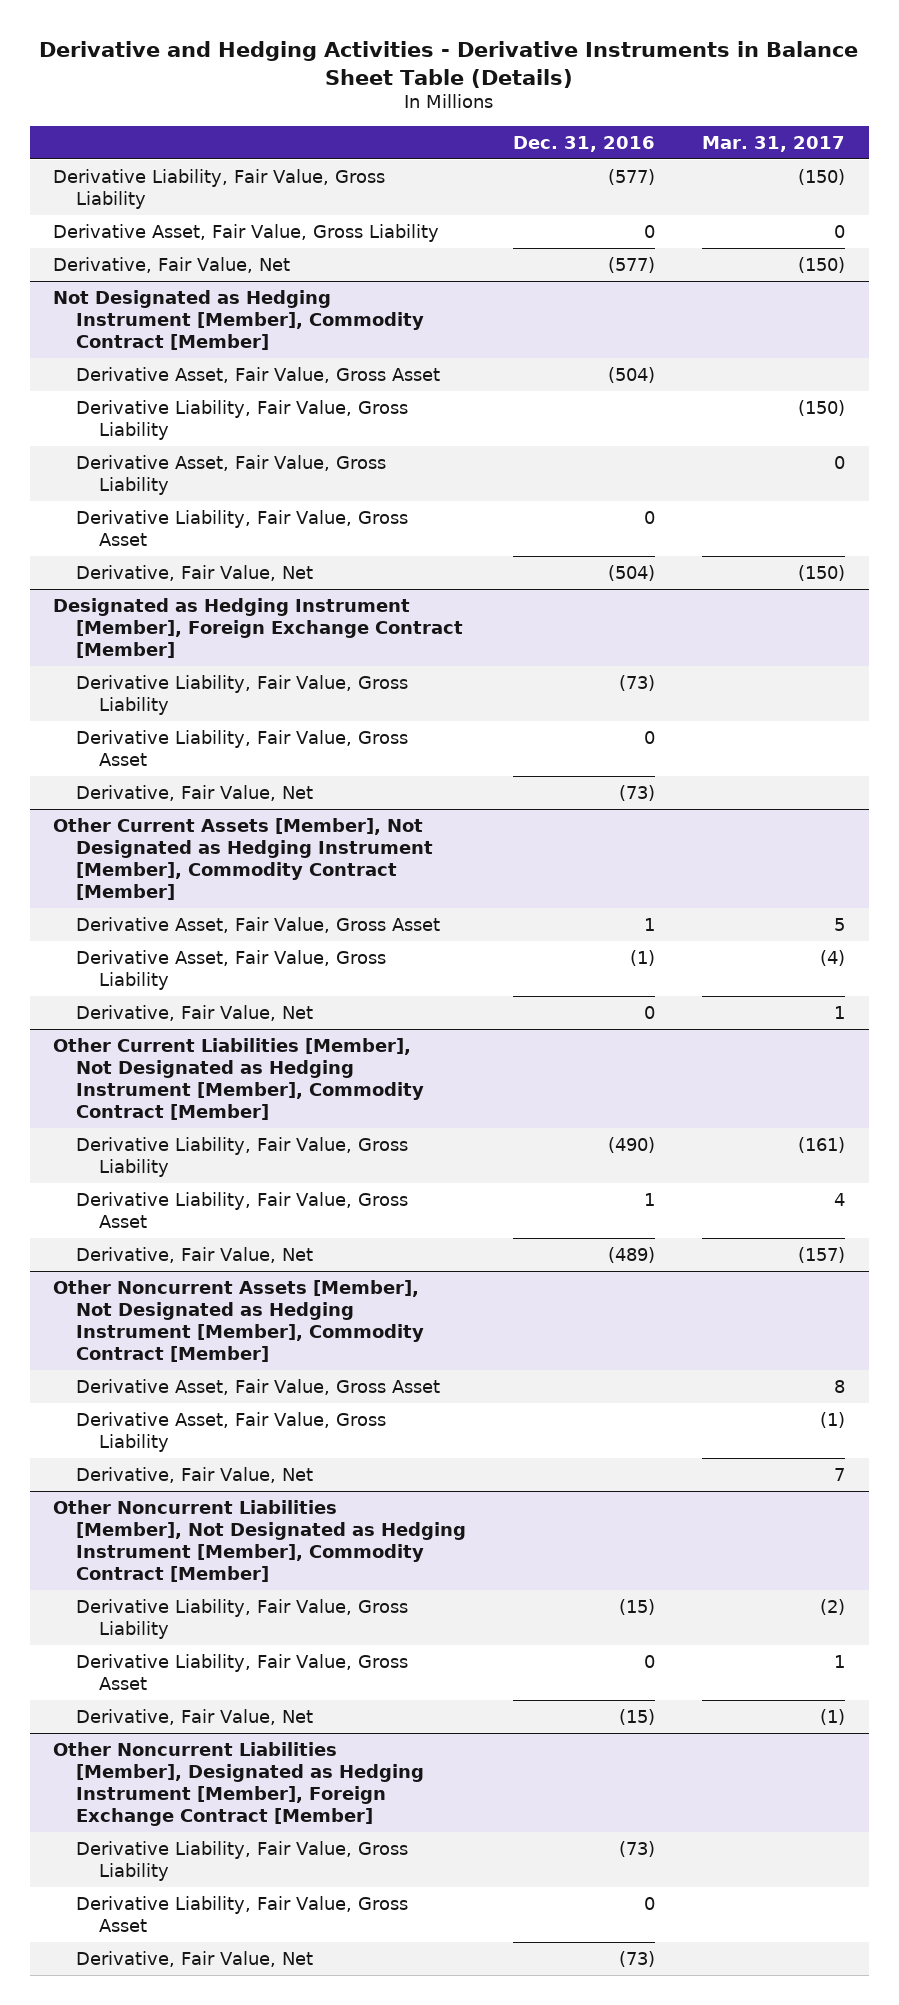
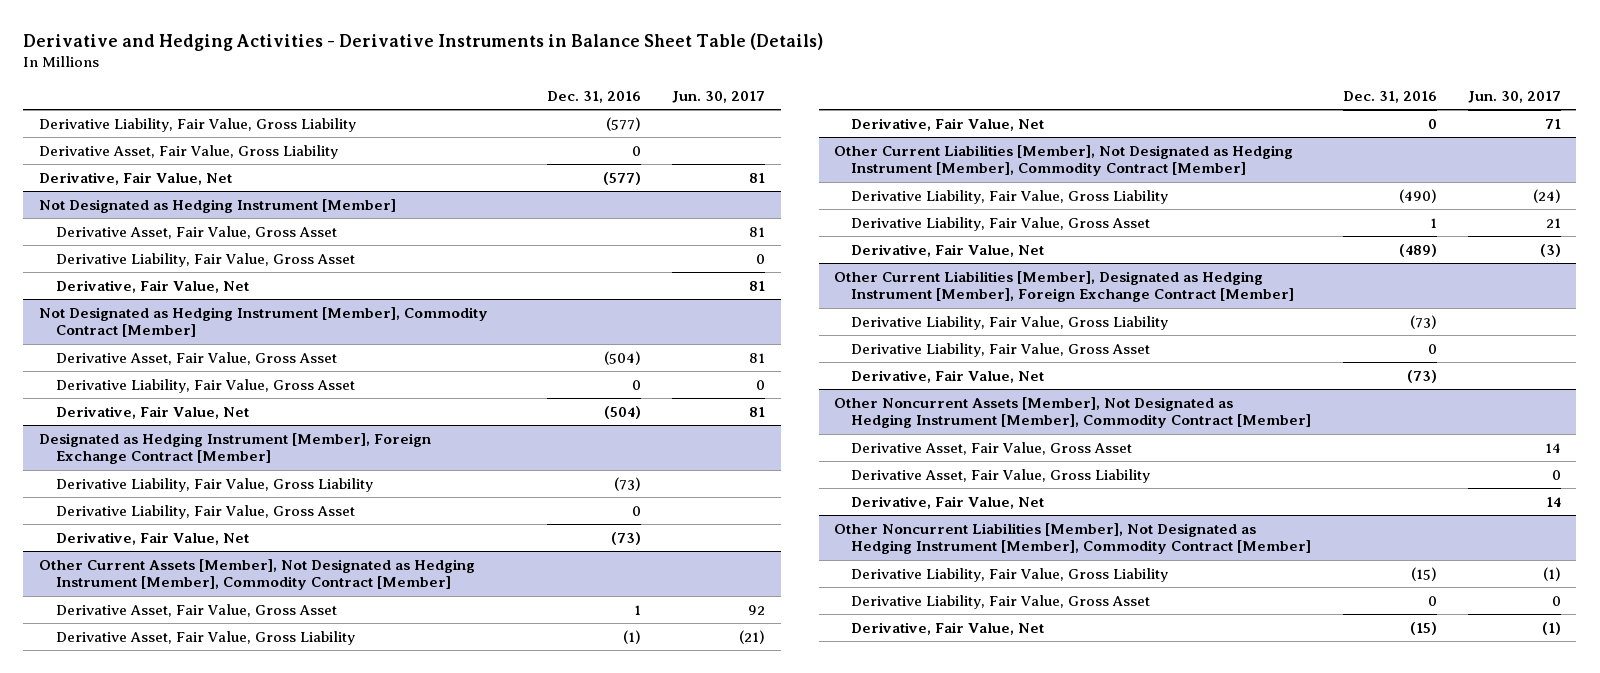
[702,135,846,152] Mar. 31, 2017 -> none
none -> [672,91,766,104] Jun. 30, 2017
none -> [38,198,396,213] Not Designated as Hedging Instrument [Member]
none -> [55,225,337,239] Derivative Asset, Fair Value, Gross Asset
none -> [55,252,355,267] Derivative Liability, Fair Value, Gross Asset
none -> [55,279,249,293] Derivative, Fair Value, Net
[75,399,408,440] Derivative Liability, Fair Value, Gross Liability -> none
[75,454,386,495] Derivative Asset, Fair Value, Gross Liability -> none
none -> [834,270,1295,303] Other Current Liabilities [Member], Designated as Hedging Instrument [Member], Foreign Exchange Contract [Member]
none -> [851,315,1169,330] Derivative Liability, Fair Value, Gross Liability
none -> [851,342,1151,357] Derivative Liability, Fair Value, Gross Asset
none -> [851,369,1045,383] Derivative, Fair Value, Net
[53,1741,424,1827] Other Noncurrent Liabilities [Member], Designated as Hedging Instrument [Member], Foreign Exchange Contract [Member] -> none
[75,1840,408,1881] Derivative Liability, Fair Value, Gross Liability -> none
[75,1895,408,1932] Derivative Liability, Fair Value, Gross Asset -> none
[75,1950,313,1967] Derivative, Fair Value, Net -> none

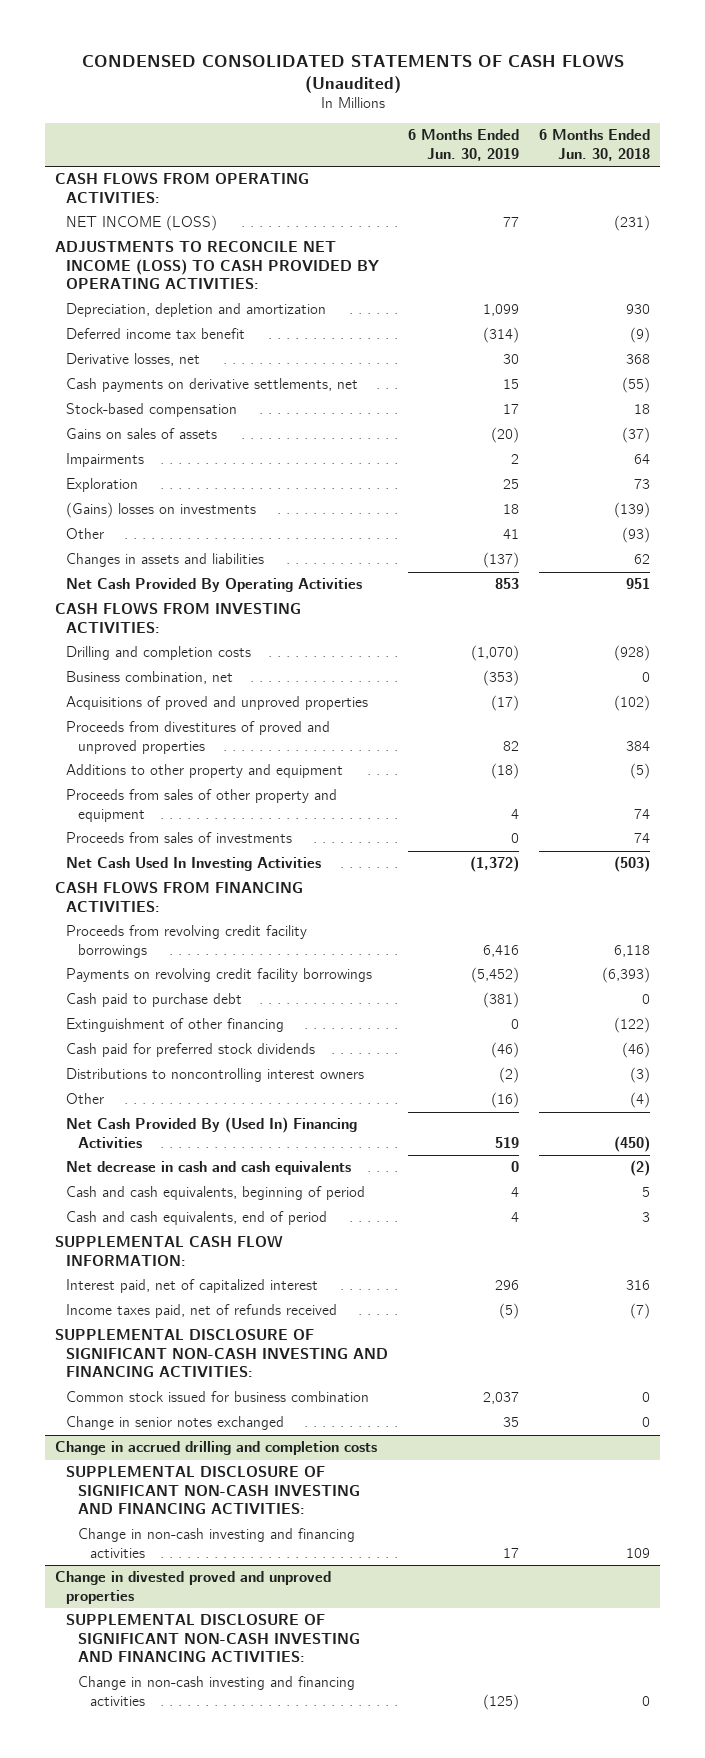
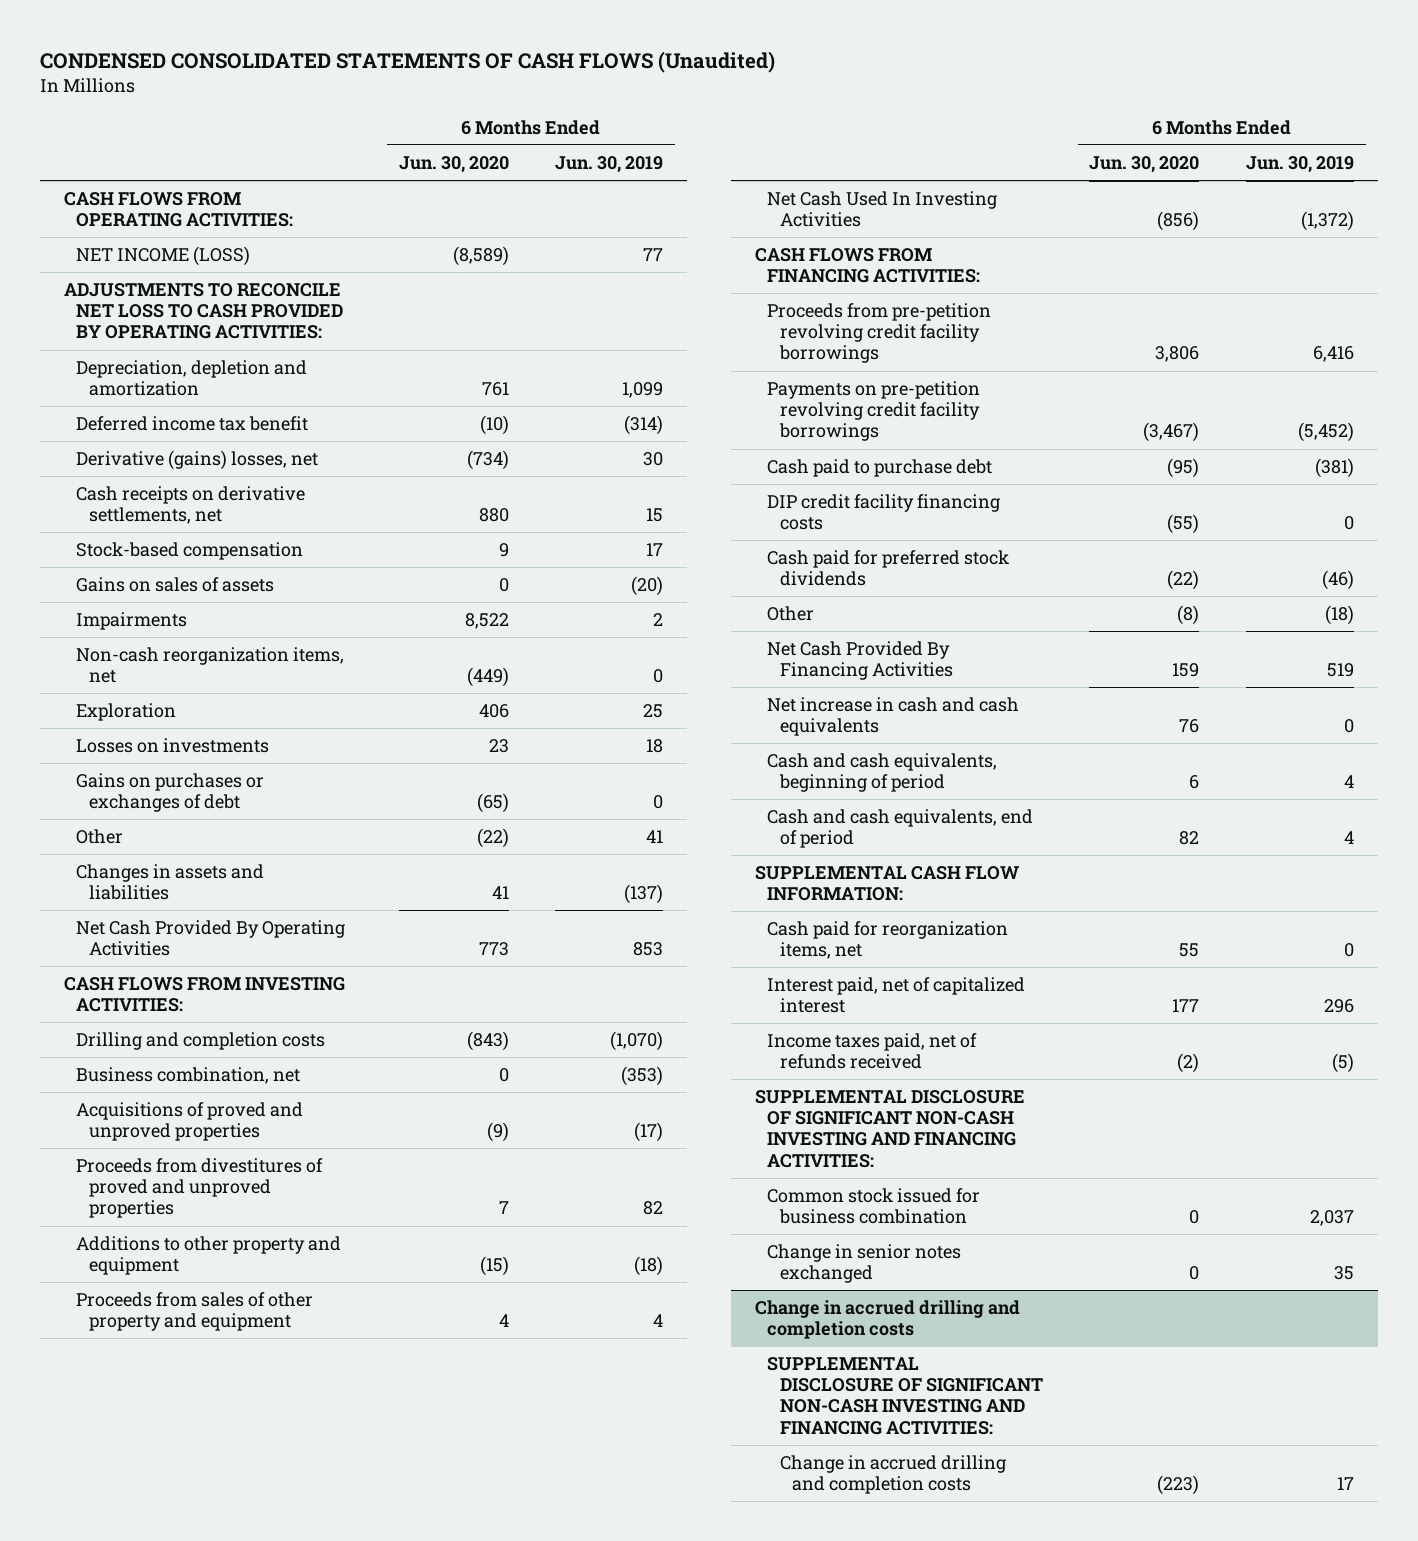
[539,129,651,161] 6 Months Ended Jun. 30, 2018 -> none
none -> [398,155,509,173] Jun. 30, 2020
[54,241,380,290] ADJUSTMENTS TO RECONCILE NET INCOME (LOSS) TO CASH PROVIDED BY OPERATING ACTIVITIES: -> [63,283,344,340] ADJUSTMENTS TO RECONCILE NET LOSS TO CASH PROVIDED BY OPERATING ACTIVITIES:
[66,353,201,367] Derivative losses, net -> [76,450,319,471] Derivative (gains) losses, net
[66,378,359,393] Cash payments on derivative settlements, net -> [76,486,306,525] Cash receipts on derivative settlements, net
none -> [76,647,345,684] Non-cash reorganization items, net
[66,502,257,519] (Gains) losses on investments -> [76,738,270,754] Losses on investments
none -> [76,773,265,813] Gains on purchases or exchanges of debt
[66,832,293,844] Proceeds from sales of investments -> none
[66,925,308,958] Proceeds from revolving credit facility borrowings -> [767,303,992,364] Proceeds from pre-petition revolving credit facility borrowings
[66,968,373,983] Payments on revolving credit facility borrowings -> [767,381,981,442] Payments on pre-petition revolving credit facility borrowings
[66,1018,285,1033] Extinguishment of other financing -> none
none -> [767,494,1001,531] DIP credit facility financing costs
[66,1068,365,1083] Distributions to noncontrolling interest owners -> none
[491,1092,520,1109] (16) -> [1325,605,1355,626] (18)
[66,1117,358,1148] Net Cash Provided By (Used In) Financing Activities -> [767,641,953,681] Net Cash Provided By Financing Activities
[66,1161,352,1176] Net decrease in cash and cash equivalents -> [767,697,1020,737] Net increase in cash and cash equivalents
none -> [767,921,1009,960] Cash paid for reorganization items, net
[54,1571,331,1604] Change in divested proved and unproved properties -> none
[66,1614,361,1663] SUPPLEMENTAL DISCLOSURE OF SIGNIFICANT NON-CASH INVESTING AND FINANCING ACTIVITIES: -> none
[78,1676,356,1706] Change in non-cash investing and financing activities -> none
[78,1528,356,1558] Change in non-cash investing and financing activities -> [779,1455,1006,1495] Change in accrued drilling and completion costs

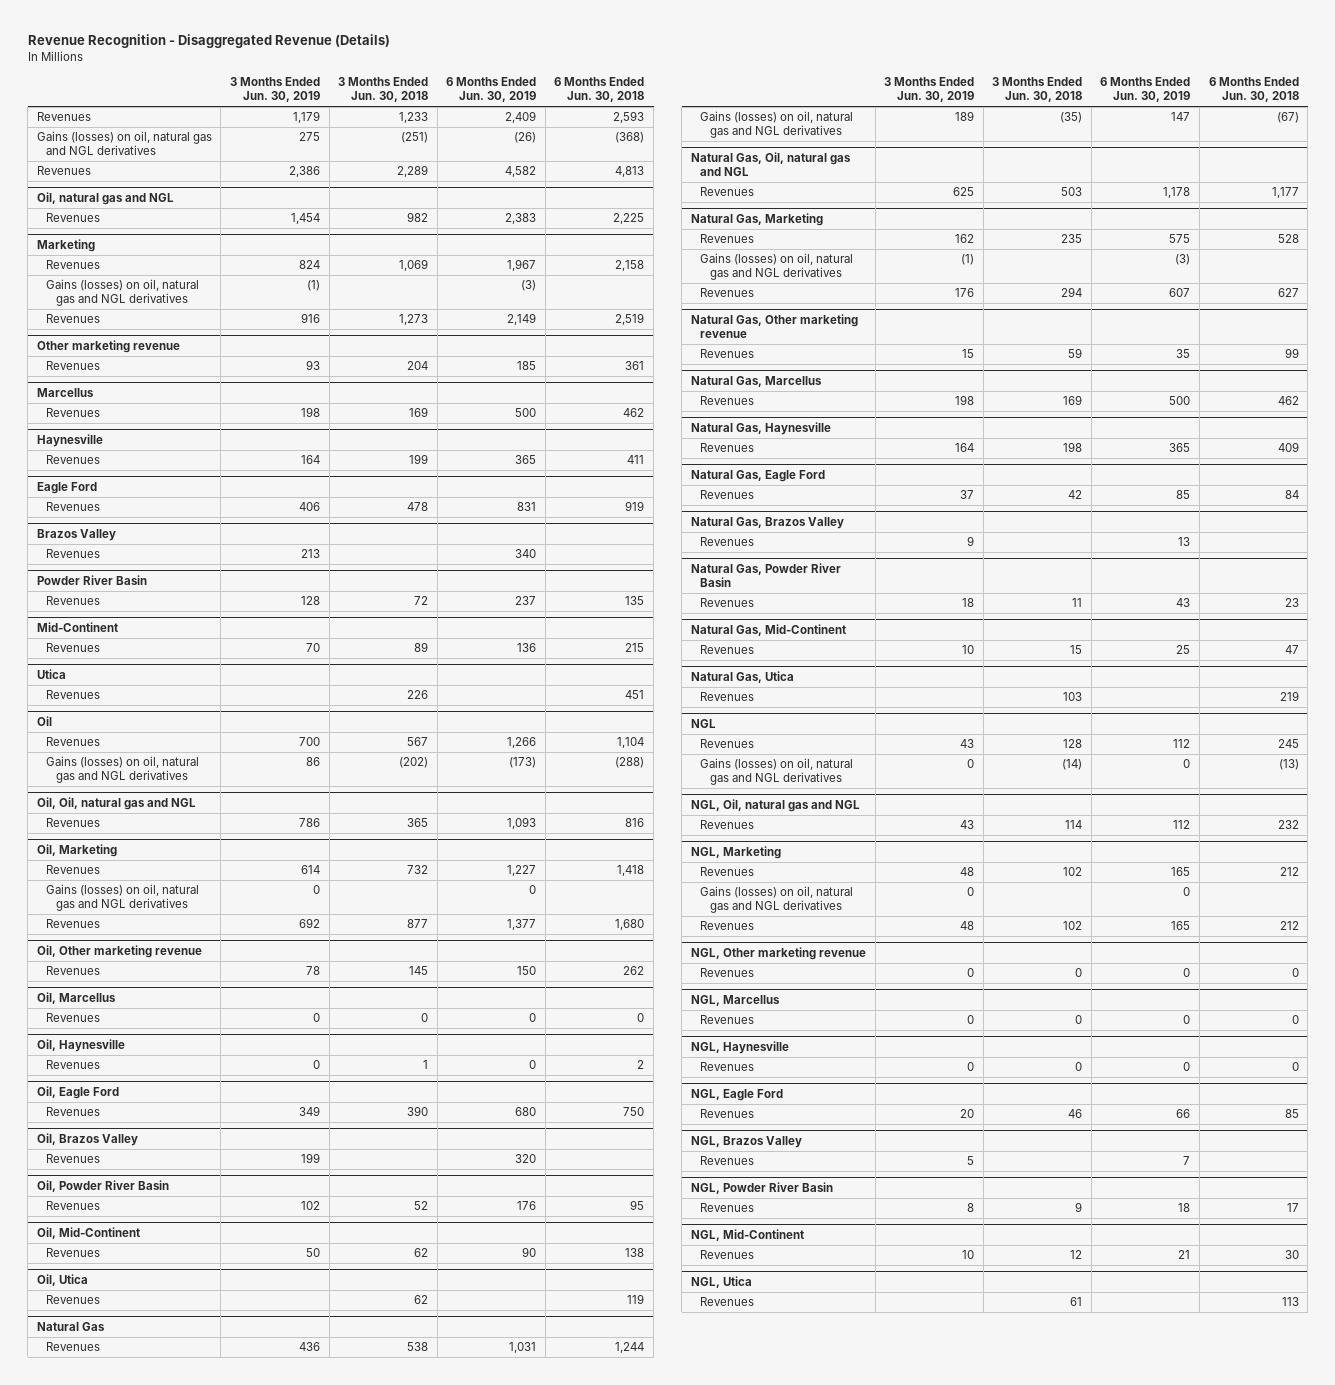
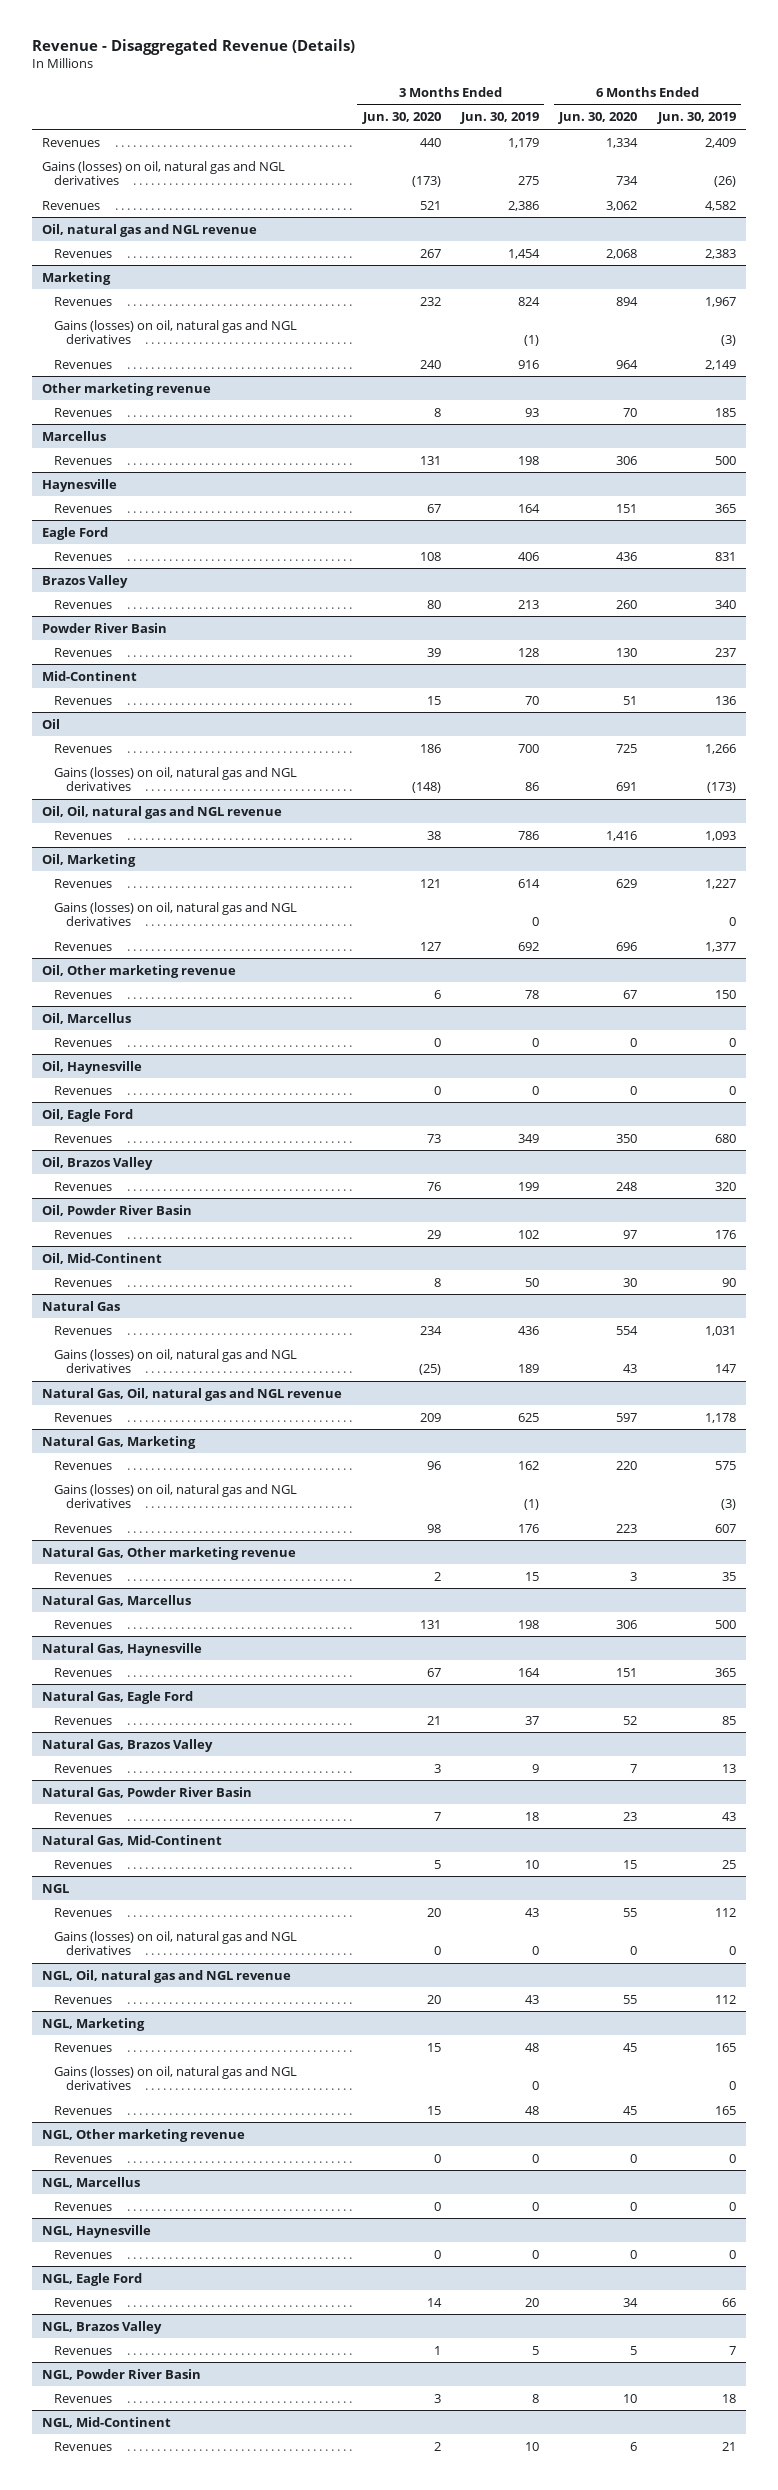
[27,34,390,49] Revenue Recognition - Disaggregated Revenue (Details) -> [31,39,355,56] Revenue - Disaggregated Revenue (Details)
[338,77,429,102] 3 Months Ended Jun. 30, 2018 -> none
[554,77,645,102] 6 Months Ended Jun. 30, 2018 -> none
none -> [361,112,441,125] Jun. 30, 2020
none -> [558,112,638,125] Jun. 30, 2020
[36,192,174,206] Oil, natural gas and NGL -> [42,223,258,237] Oil, natural gas and NGL revenue
[36,669,66,680] Utica -> none
[46,690,101,700] Revenues -> none
[36,797,196,811] Oil, Oil, natural gas and NGL -> [42,805,283,819] Oil, Oil, natural gas and NGL revenue
[36,1274,88,1287] Oil, Utica -> none
[46,1295,101,1305] Revenues -> none
[690,152,851,176] Natural Gas, Oil, natural gas and NGL -> [42,1387,343,1401] Natural Gas, Oil, natural gas and NGL revenue
[690,671,794,684] Natural Gas, Utica -> none
[700,692,755,702] Revenues -> none
[690,799,860,813] NGL, Oil, natural gas and NGL -> [42,1969,292,1983] NGL, Oil, natural gas and NGL revenue
[690,1276,752,1289] NGL, Utica -> none
[700,1297,755,1307] Revenues -> none

